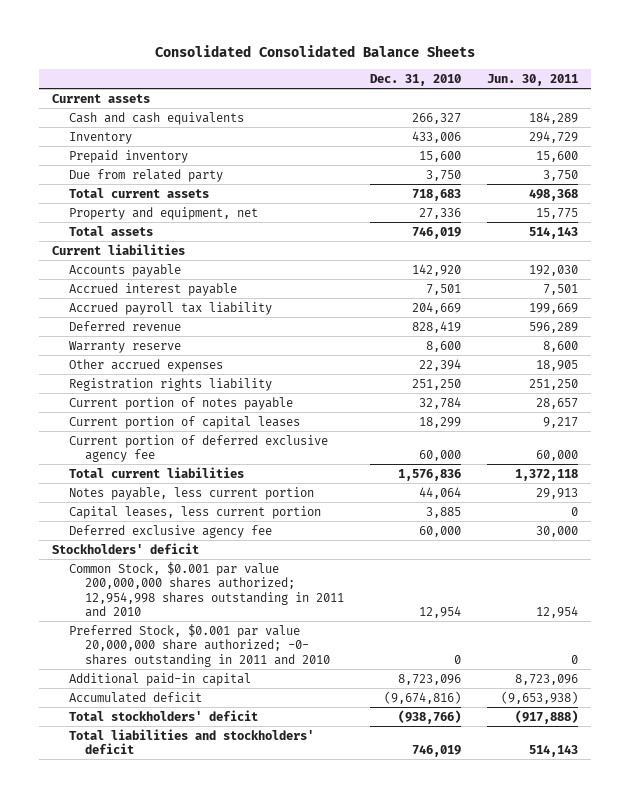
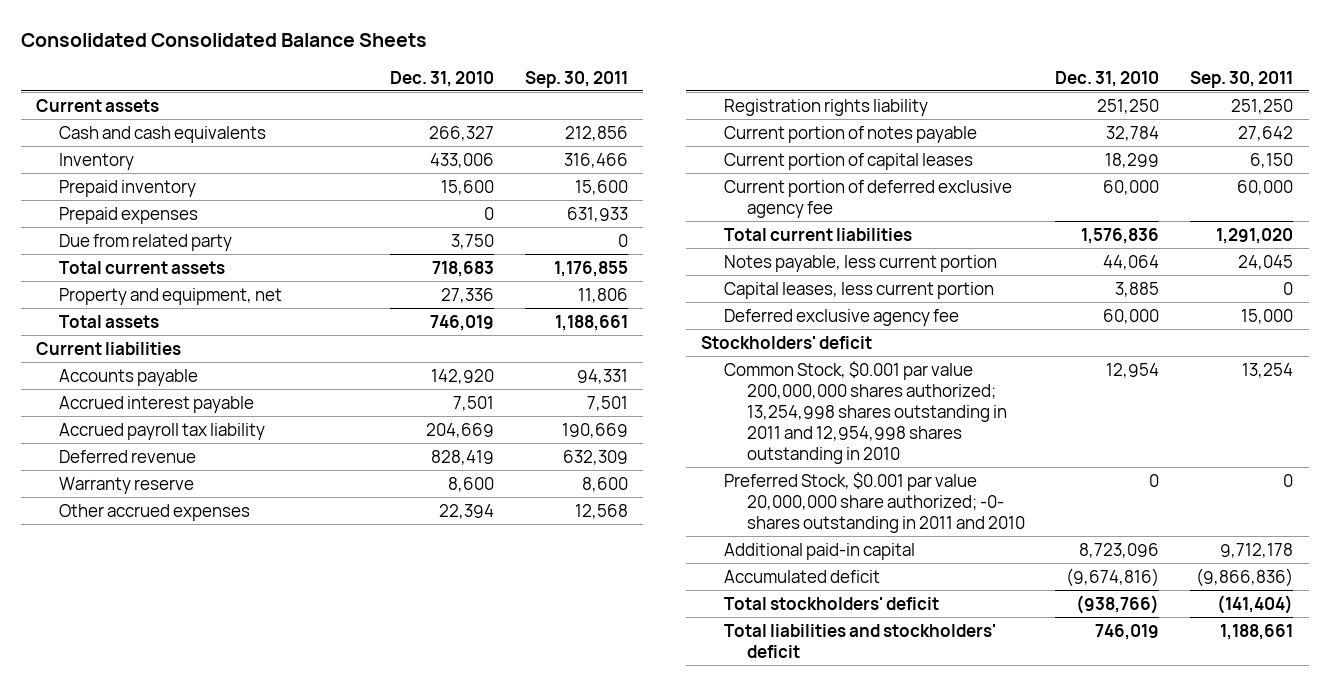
[487,73,579,86] Jun. 30, 2011 -> none
none -> [525,70,629,88] Sep. 30, 2011
none -> [58,206,198,224] Prepaid expenses
[68,561,345,618] Common Stock, $0.001 par value 200,000,000 shares authorized; 12,954,998 shares outstanding in 2011 and 2010 -> [724,360,1007,464] Common Stock, $0.001 par value 200,000,000 shares authorized; 13,254,998 shares outstanding in 2011 and 12,954,998 shares outstanding in 2010

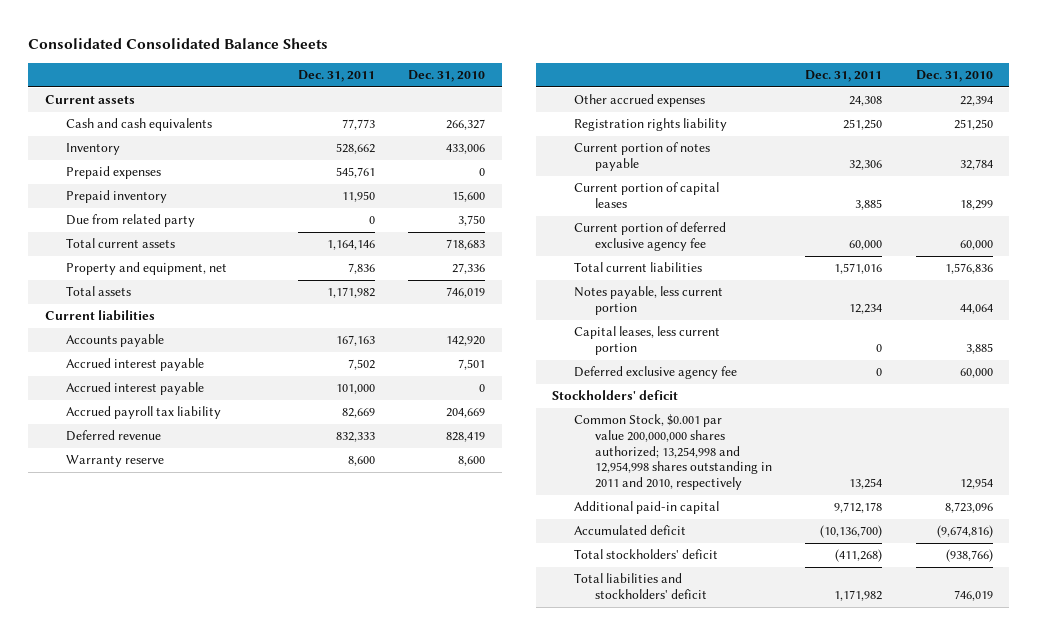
[525,70,629,88] Sep. 30, 2011 -> none
none -> [297,70,375,83] Dec. 31, 2011
[58,179,196,197] Prepaid inventory -> [65,190,167,204] Prepaid inventory
none -> [65,382,204,396] Accrued interest payable
[724,471,1025,533] Preferred Stock, $0.001 par value 20,000,000 share authorized; -0- shares outstanding in 2011 and 2010 -> none
[724,360,1007,464] Common Stock, $0.001 par value 200,000,000 shares authorized; 13,254,998 shares outstanding in 2011 and 12,954,998 shares outstanding in 2010 -> [573,414,772,490] Common Stock, $0.001 par value 200,000,000 shares authorized; 13,254,998 and 12,954,998 shares outstanding in 2011 and 2010, respectively

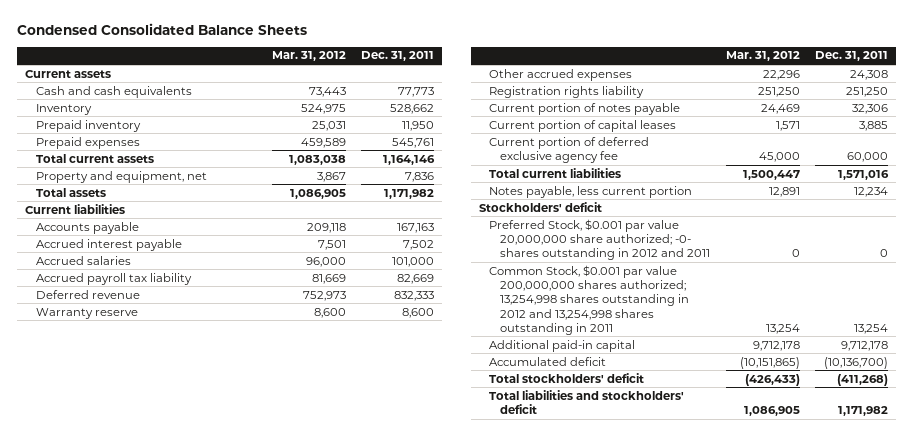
[28,38,329,50] Consolidated Consolidated Balance Sheets -> [17,23,308,36] Condensed Consolidated Balance Sheets
[408,70,486,83] Dec. 31, 2010 -> none
none -> [271,51,346,62] Mar. 31, 2012
[65,214,195,228] Due from related party -> none
[65,166,161,180] Prepaid expenses -> [35,136,140,149] Prepaid expenses
[65,382,204,396] Accrued interest payable -> [35,255,131,265] Accrued salaries
[573,326,720,356] Capital leases, less current portion -> none
[573,366,737,380] Deferred exclusive agency fee -> none
none -> [489,218,711,261] Preferred Stock, $0.001 par value 20,000,000 share authorized; -0- shares outstanding in 2012 and 2011
[573,414,772,490] Common Stock, $0.001 par value 200,000,000 shares authorized; 13,254,998 and 12,954,998 shares outstanding in 2011 and 2010, respectively -> [489,264,690,335] Common Stock, $0.001 par value 200,000,000 shares authorized; 13,254,998 shares outstanding in 2012 and 13,254,998 shares outstanding in 2011

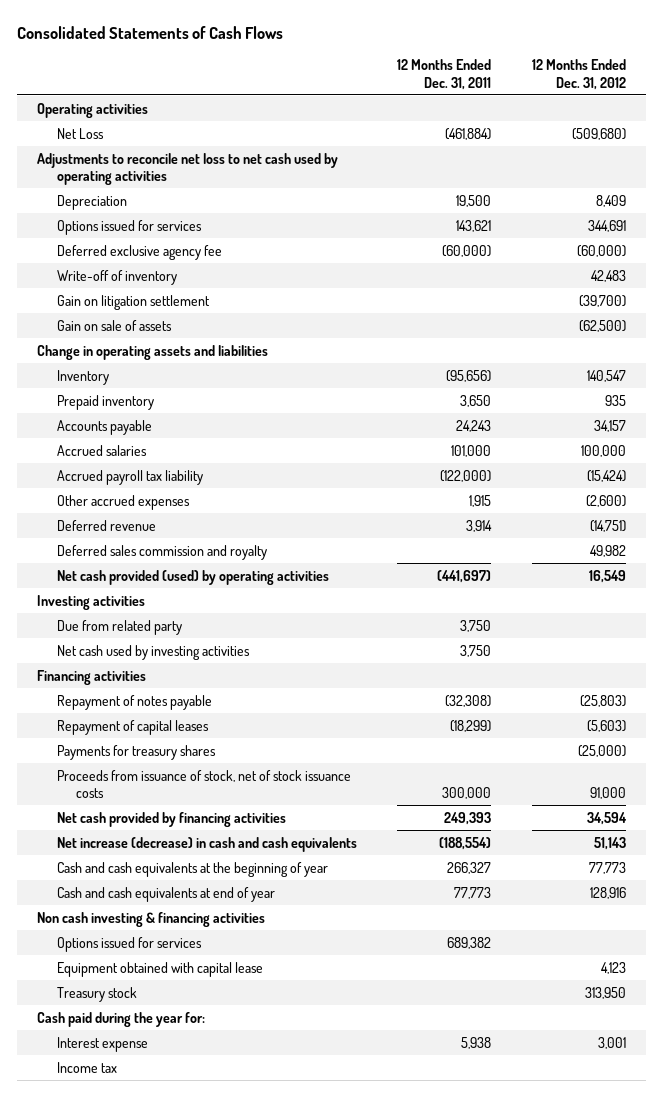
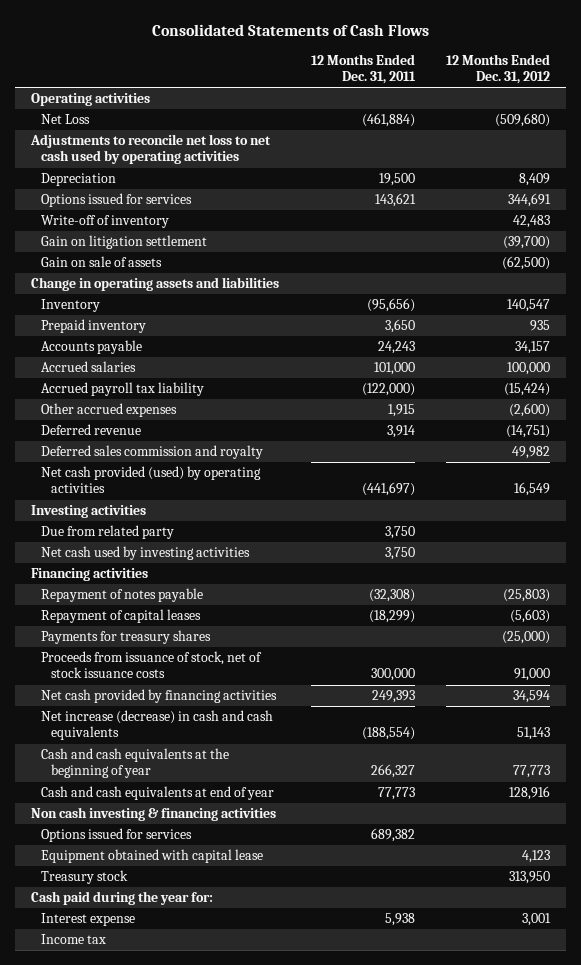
[56,244,222,260] Deferred exclusive agency fee -> none

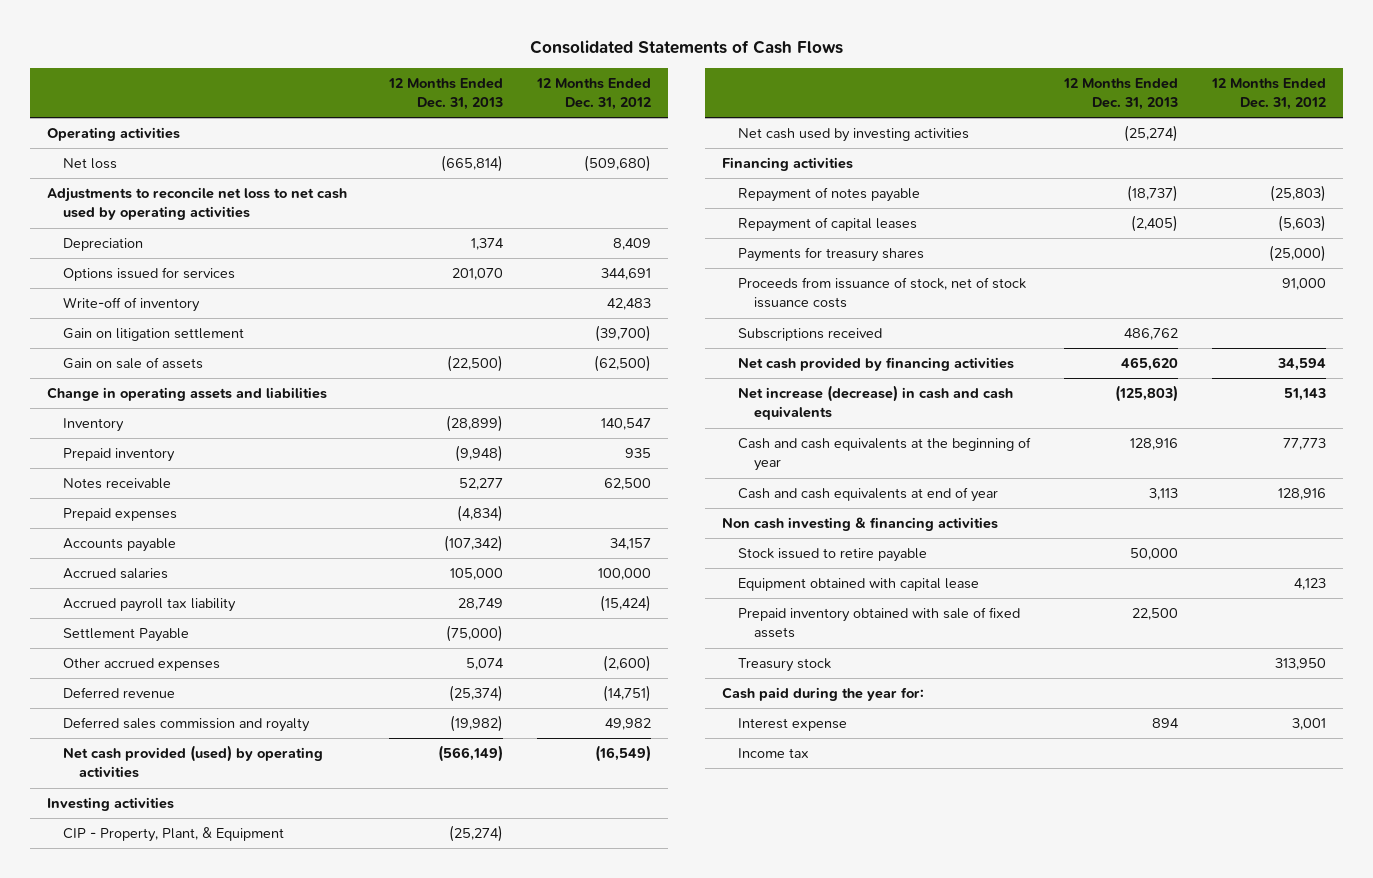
[310,54,416,85] 12 Months Ended Dec. 31, 2011 -> none
none -> [388,77,504,111] 12 Months Ended Dec. 31, 2013
[41,114,91,125] Net Loss -> [63,158,118,170] Net loss
none -> [63,478,172,490] Notes receivable
none -> [63,508,178,522] Prepaid expenses
none -> [63,628,190,643] Settlement Payable
[513,482,550,497] 16,549 -> [595,745,652,763] (16,549)
[41,525,175,540] Due from related party -> none
none -> [63,827,285,843] CIP - Property, Plant, & Equipment
none -> [737,328,882,342] Subscriptions received
[41,828,193,843] Options issued for services -> none
none -> [737,548,927,563] Stock issued to retire payable
none -> [737,607,1020,639] Prepaid inventory obtained with sale of fixed assets

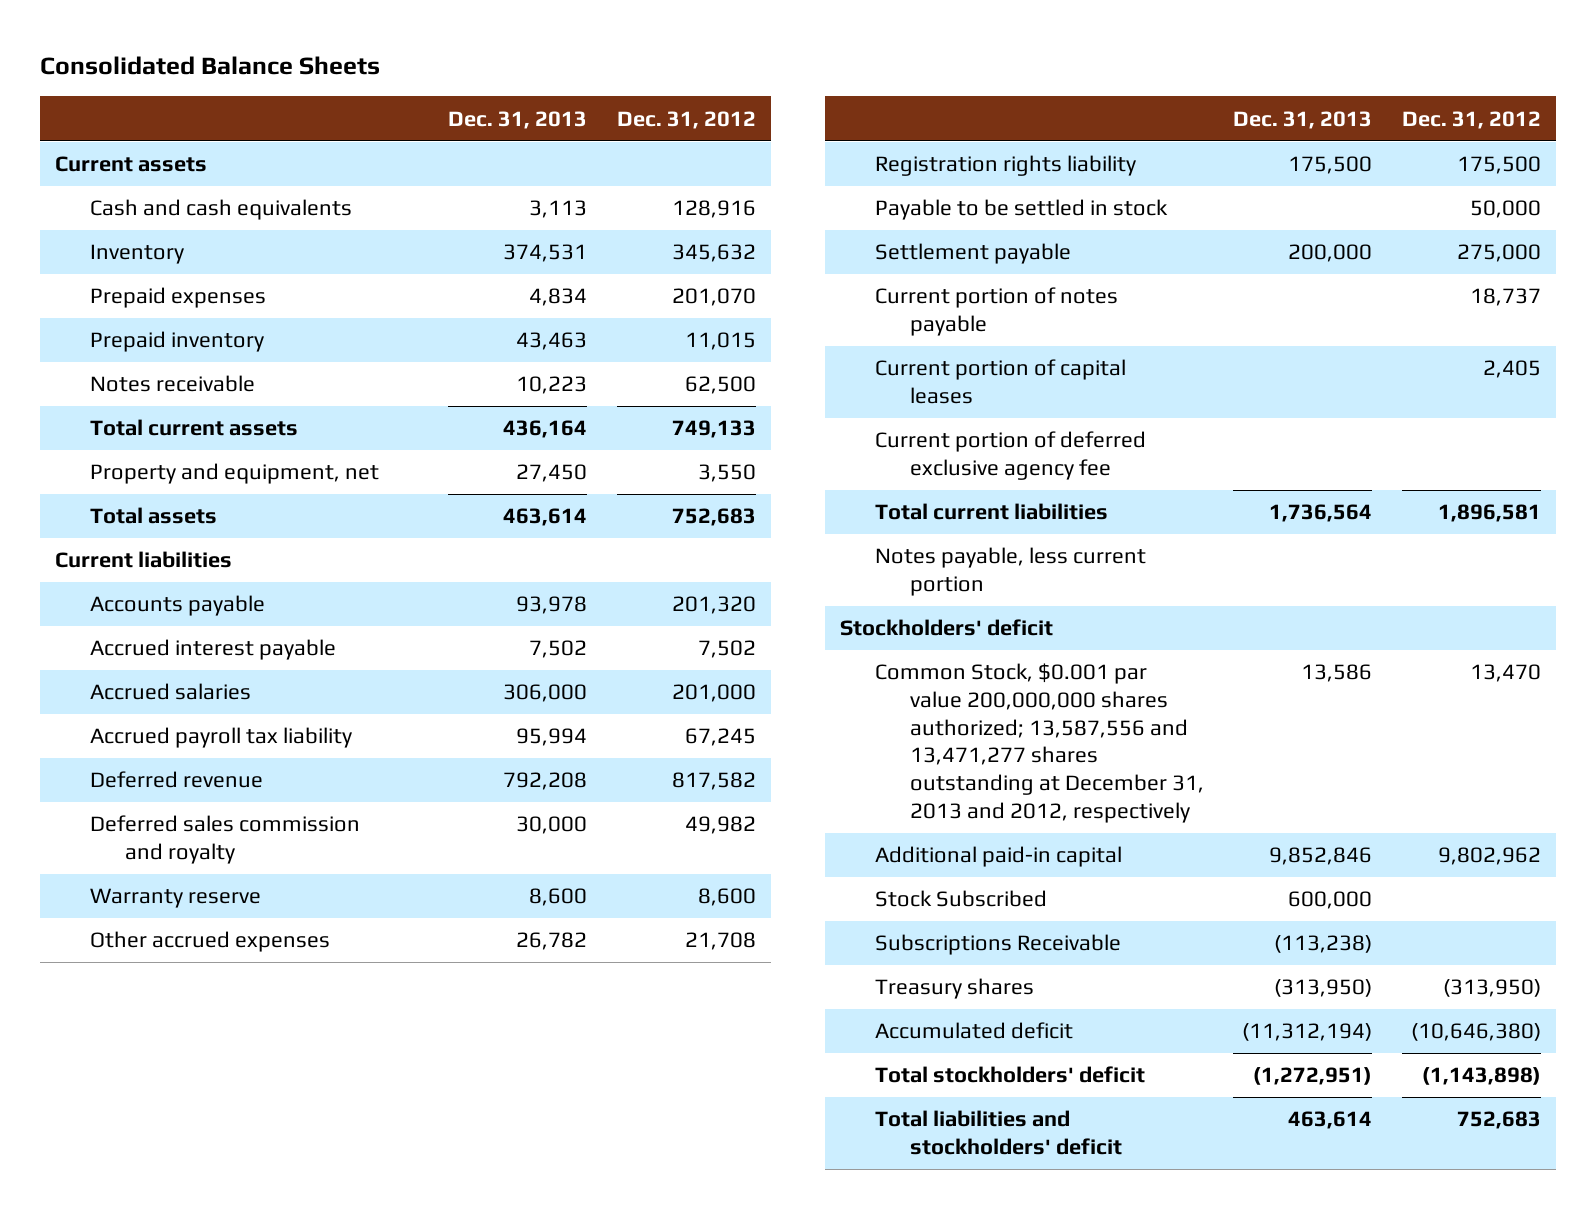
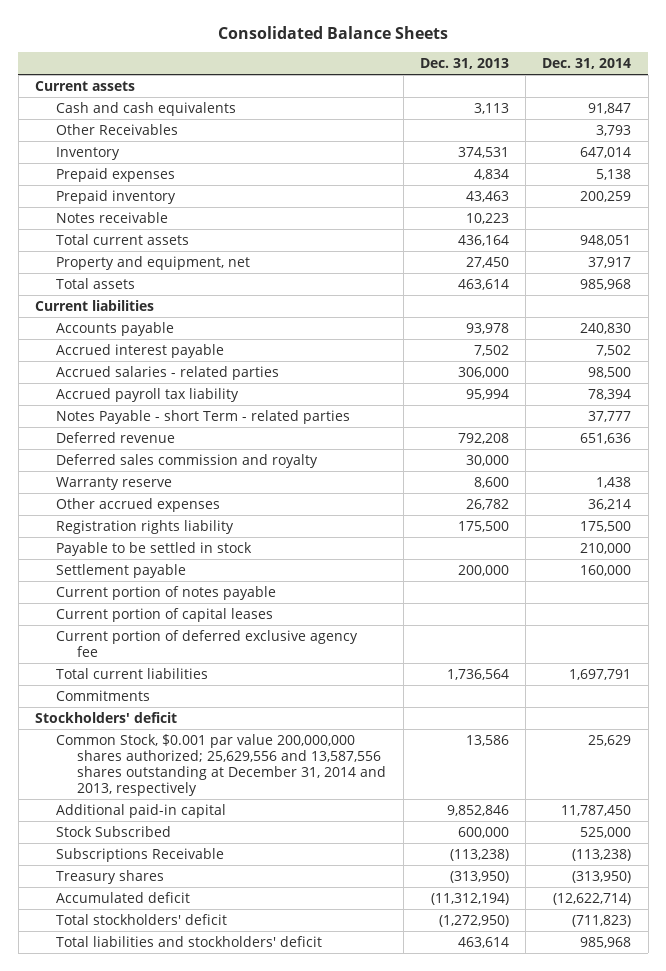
[616,110,756,129] Dec. 31, 2012 -> none
none -> [542,57,632,69] Dec. 31, 2014
none -> [56,123,179,135] Other Receivables
[89,683,251,701] Accrued salaries -> [56,365,280,380] Accrued salaries - related parties
none -> [56,409,351,424] Notes Payable - short Term - related parties
[874,547,1146,596] Notes payable, less current portion -> none
none -> [56,689,151,701] Commitments
[874,663,1204,823] Common Stock, $0.001 par value 200,000,000 shares authorized; 13,587,556 and 13,471,277 shares outstanding at December 31, 2013 and 2012, respectively -> [56,733,387,796] Common Stock, $0.001 par value 200,000,000 shares authorized; 25,629,556 and 13,587,556 shares outstanding at December 31, 2014 and 2013, respectively
[1253,1067,1373,1086] (1,272,951) -> [438,914,509,927] (1,272,950)

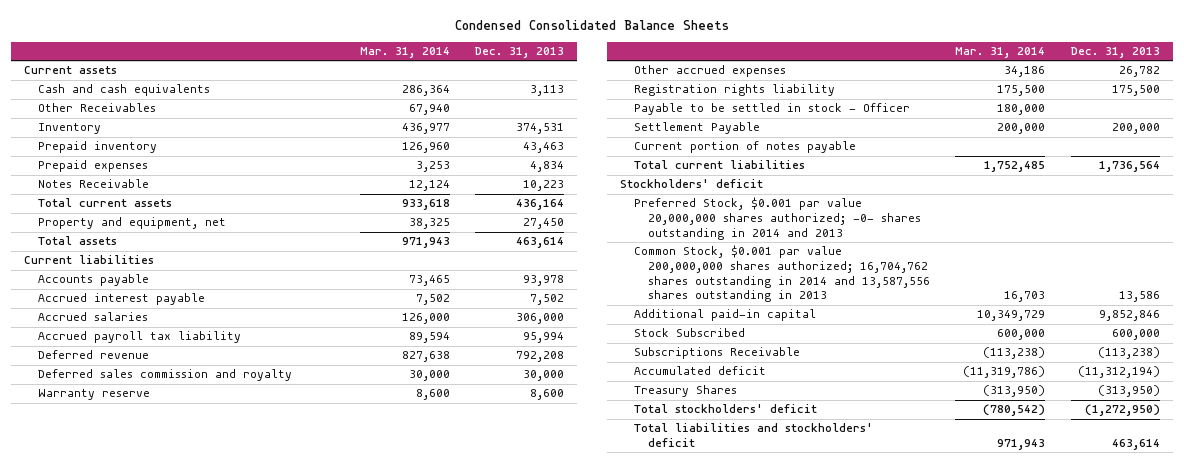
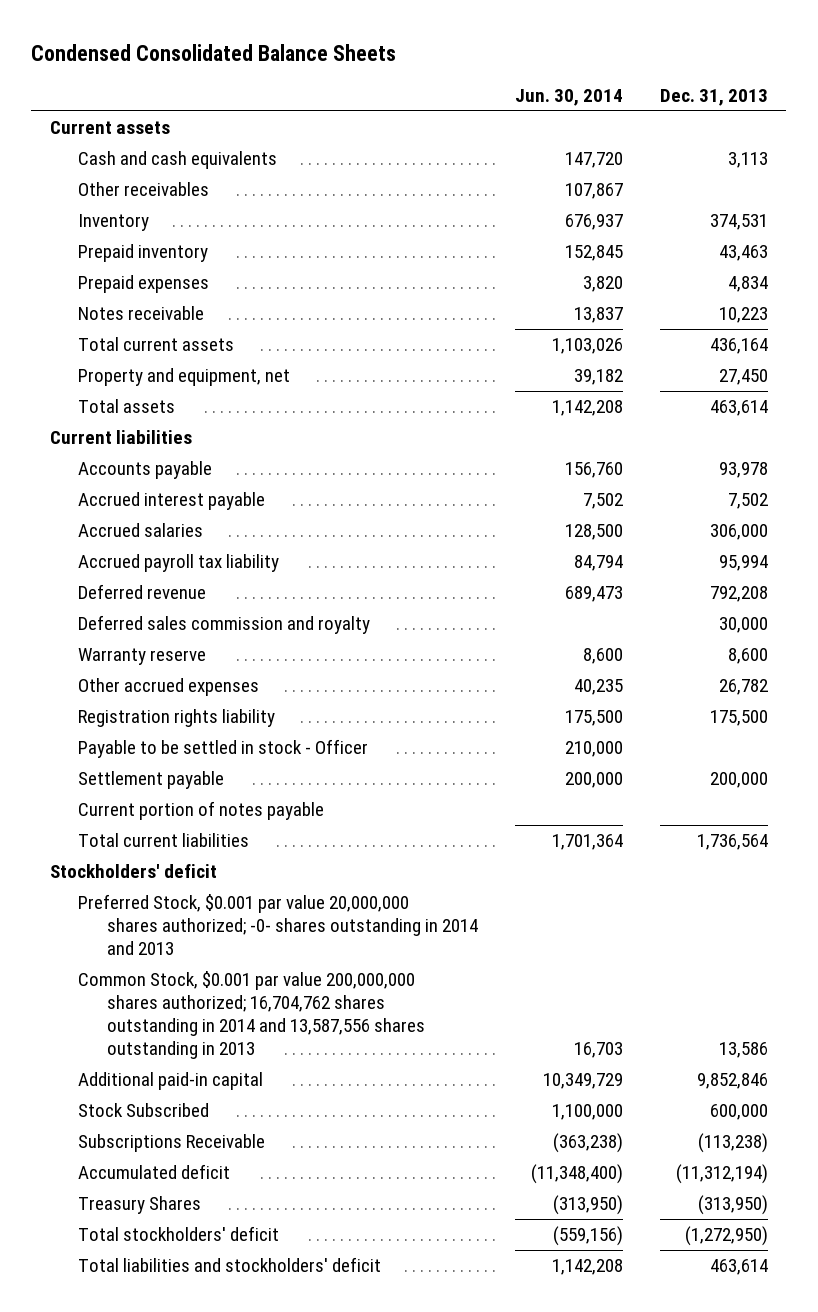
[359,47,450,59] Mar. 31, 2014 -> none
none -> [514,88,623,106] Jun. 30, 2014
[38,103,157,113] Other Receivables -> [78,182,210,197] Other receivables
[38,179,150,189] Notes Receivable -> [78,306,205,321] Notes receivable
[633,122,760,135] Settlement Payable -> [78,771,225,790] Settlement payable

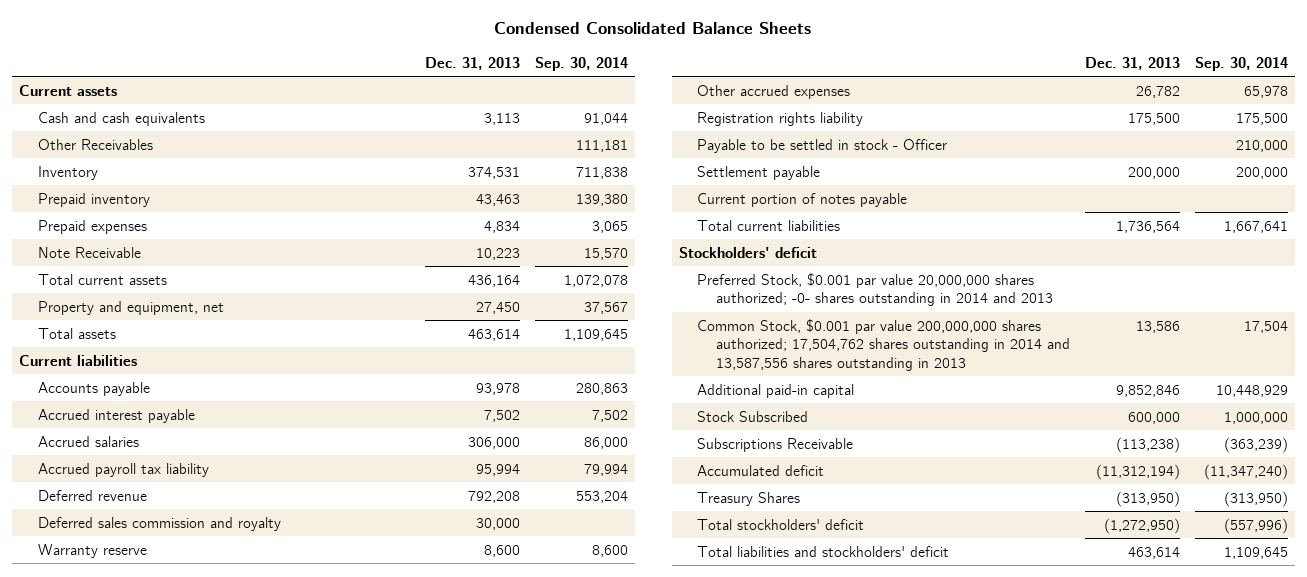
[514,88,623,106] Jun. 30, 2014 -> none
none -> [534,56,628,71] Sep. 30, 2014
[78,182,210,197] Other receivables -> [37,138,153,150] Other Receivables
[78,306,205,321] Notes receivable -> [37,246,141,258] Note Receivable
[78,971,425,1060] Common Stock, $0.001 par value 200,000,000 shares authorized; 16,704,762 shares outstanding in 2014 and 13,587,556 shares outstanding in 2013 -> [697,318,1071,371] Common Stock, $0.001 par value 200,000,000 shares authorized; 17,504,762 shares outstanding in 2014 and 13,587,556 shares outstanding in 2013

